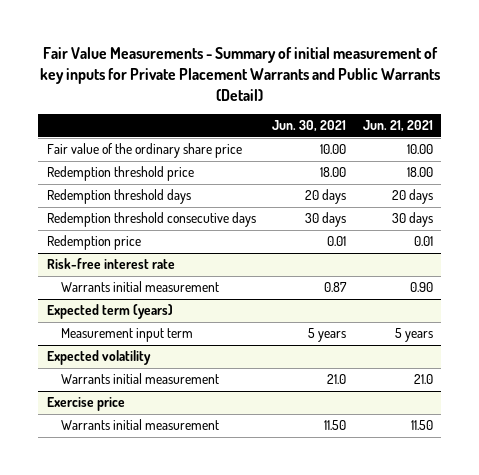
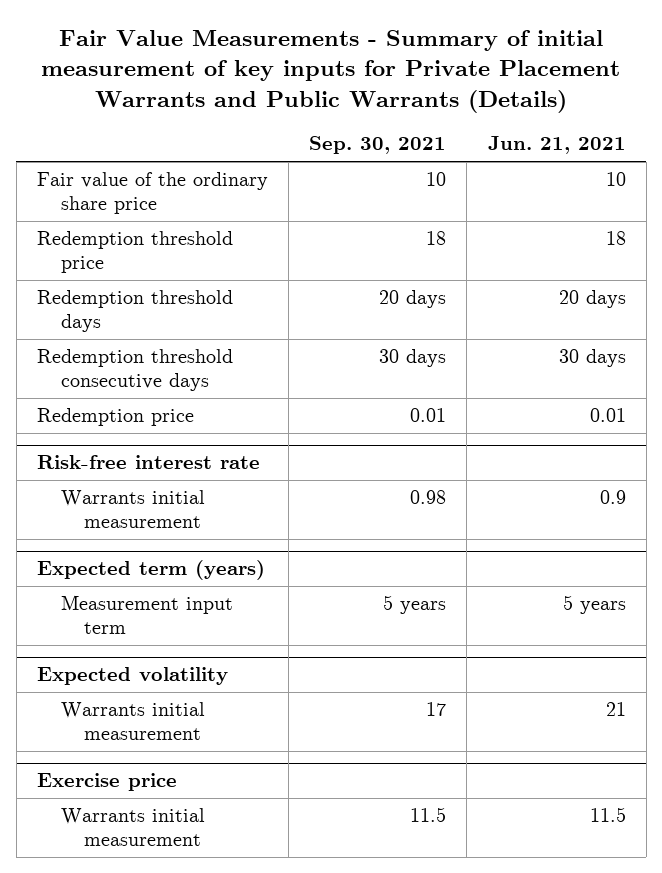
[39,47,440,101] Fair Value Measurements - Summary of initial measurement of key inputs for Private Placement Warrants and Public Warrants (Detail) -> [41,30,621,113] Fair Value Measurements - Summary of initial measurement of key inputs for Private Placement Warrants and Public Warrants (Details)
[272,120,347,133] Jun. 30, 2021 -> none
none -> [309,136,447,155] Sep. 30, 2021
[406,144,433,155] 10.00 -> [605,172,626,187] 10
[406,167,433,178] 18.00 -> [605,231,626,246] 18
[409,282,433,293] 0.90 -> [599,490,626,505] 0.9
[413,374,433,385] 21.0 -> [605,702,626,717] 21
[410,420,433,431] 11.50 -> [589,807,626,823] 11.5

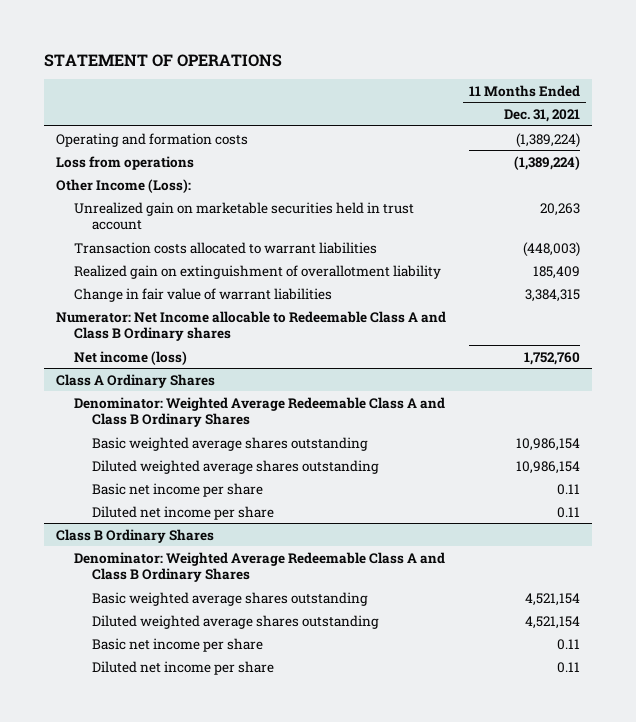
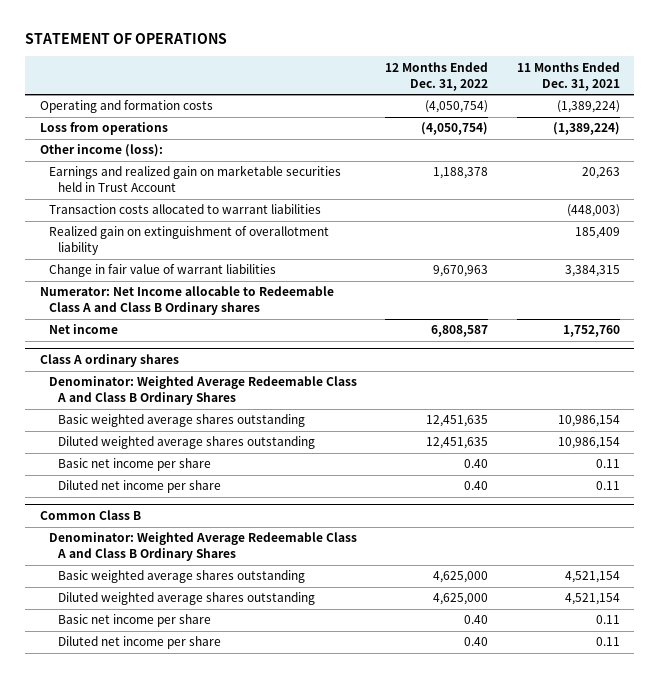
none -> [385,61,489,91] 12 Months Ended Dec. 31, 2022
[55,178,191,193] Other Income (Loss): -> [39,144,163,158] Other income (loss):
[73,201,414,231] Unrealized gain on marketable securities held in trust account -> [48,165,341,193] Earnings and realized gain on marketable securities held in Trust Account
[73,350,187,365] Net income (loss) -> [48,324,118,335] Net income
[55,373,215,388] Class A Ordinary Shares -> [39,354,179,368] Class A ordinary shares
[55,528,214,543] Class B Ordinary Shares -> [39,510,141,521] Common Class B

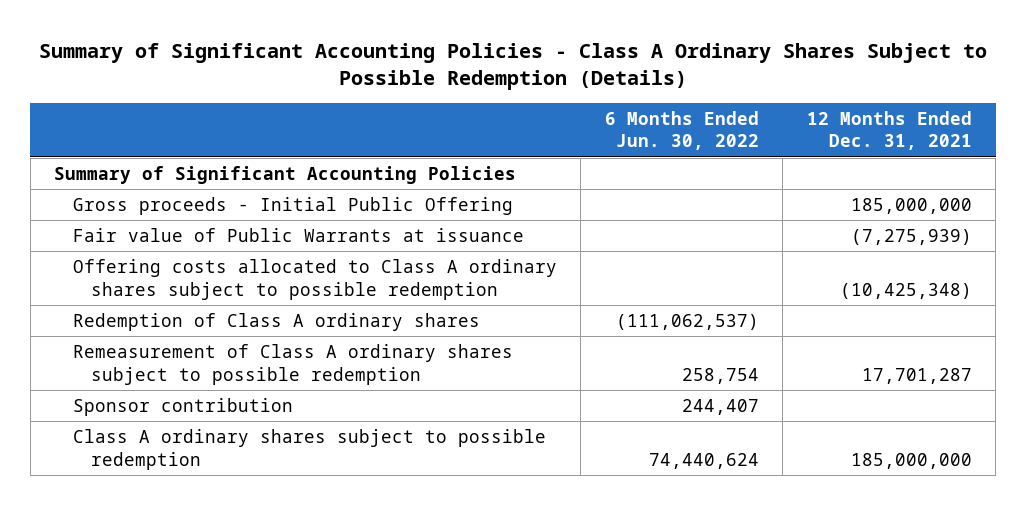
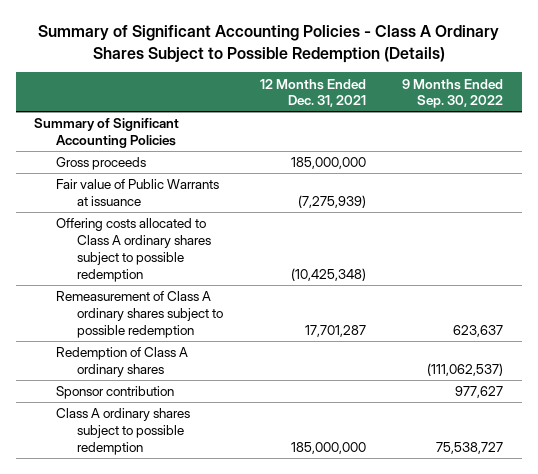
[604,110,759,151] 6 Months Ended Jun. 30, 2022 -> none
none -> [402,78,504,109] 9 Months Ended Sep. 30, 2022
[72,197,513,216] Gross proceeds - Initial Public Offering -> [55,157,146,171] Gross proceeds
[72,313,480,332] Redemption of Class A ordinary shares -> [55,347,188,377] Redemption of Class A ordinary shares

